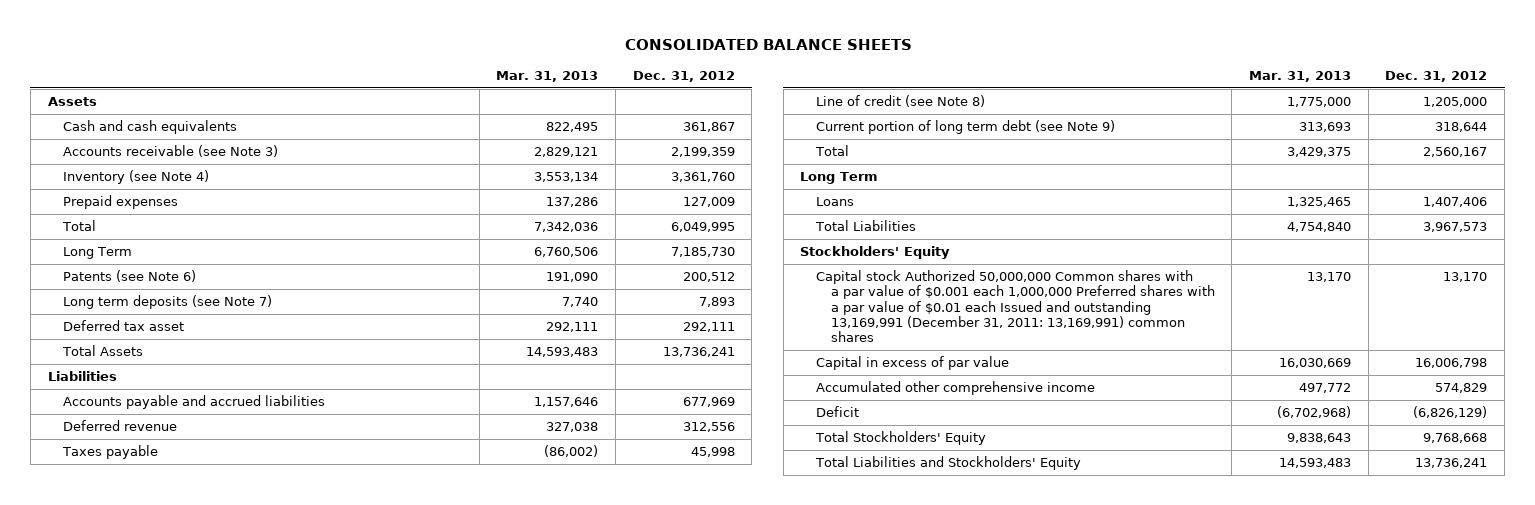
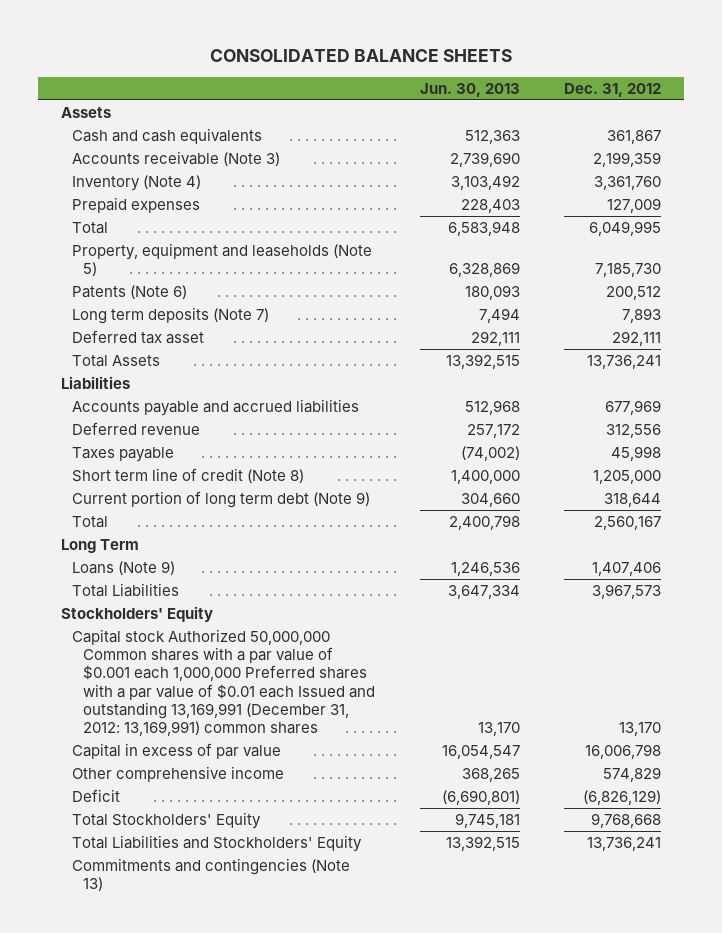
[496,70,599,82] Mar. 31, 2013 -> none
none -> [419,82,520,97] Jun. 30, 2013
[62,145,278,158] Accounts receivable (see Note 3) -> [71,150,280,166] Accounts receivable (Note 3)
[62,170,209,185] Inventory (see Note 4) -> [71,174,201,191] Inventory (Note 4)
[62,247,132,260] Long Term -> [71,242,372,277] Property, equipment and leaseholds (Note 5)
[62,270,196,283] Patents (see Note 6) -> [71,284,187,299] Patents (Note 6)
[62,295,272,310] Long term deposits (see Note 7) -> [71,306,269,324] Long term deposits (Note 7)
[815,95,985,108] Line of credit (see Note 8) -> [71,467,304,483] Short term line of credit (Note 8)
[815,120,1115,135] Current portion of long term debt (see Note 9) -> [71,490,370,508] Current portion of long term debt (Note 9)
[815,197,854,207] Loans -> [71,560,175,575] Loans (Note 9)
[815,270,1215,342] Capital stock Authorized 50,000,000 Common shares with a par value of $0.001 each 1,000,000 Preferred shares with a par value of $0.01 each Issued and outstanding 13,169,991 (December 31, 2011: 13,169,991) common shares -> [71,628,375,737] Capital stock Authorized 50,000,000 Common shares with a par value of $0.001 each 1,000,000 Preferred shares with a par value of $0.01 each Issued and outstanding 13,169,991 (December 31, 2012: 13,169,991) common shares
[815,381,1095,396] Accumulated other comprehensive income -> [71,765,284,782] Other comprehensive income
none -> [71,857,350,892] Commitments and contingencies (Note 13)

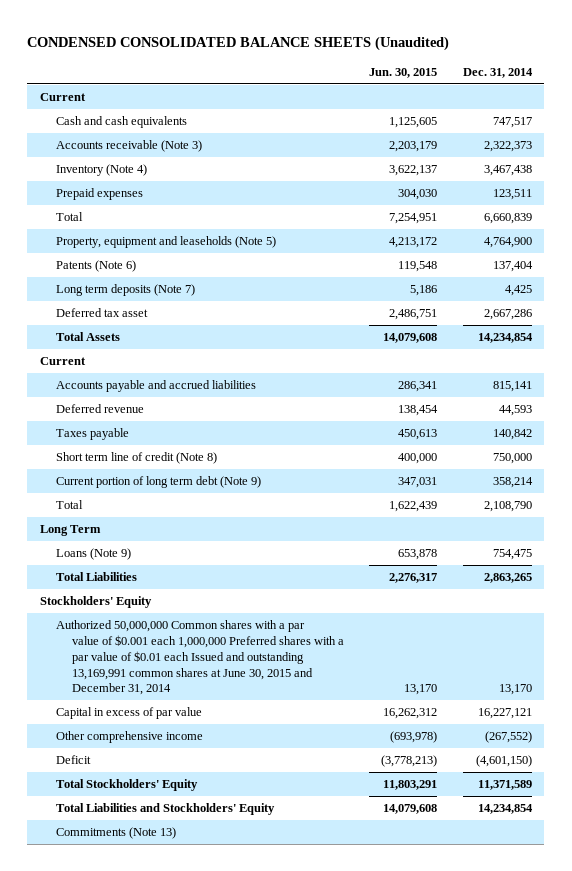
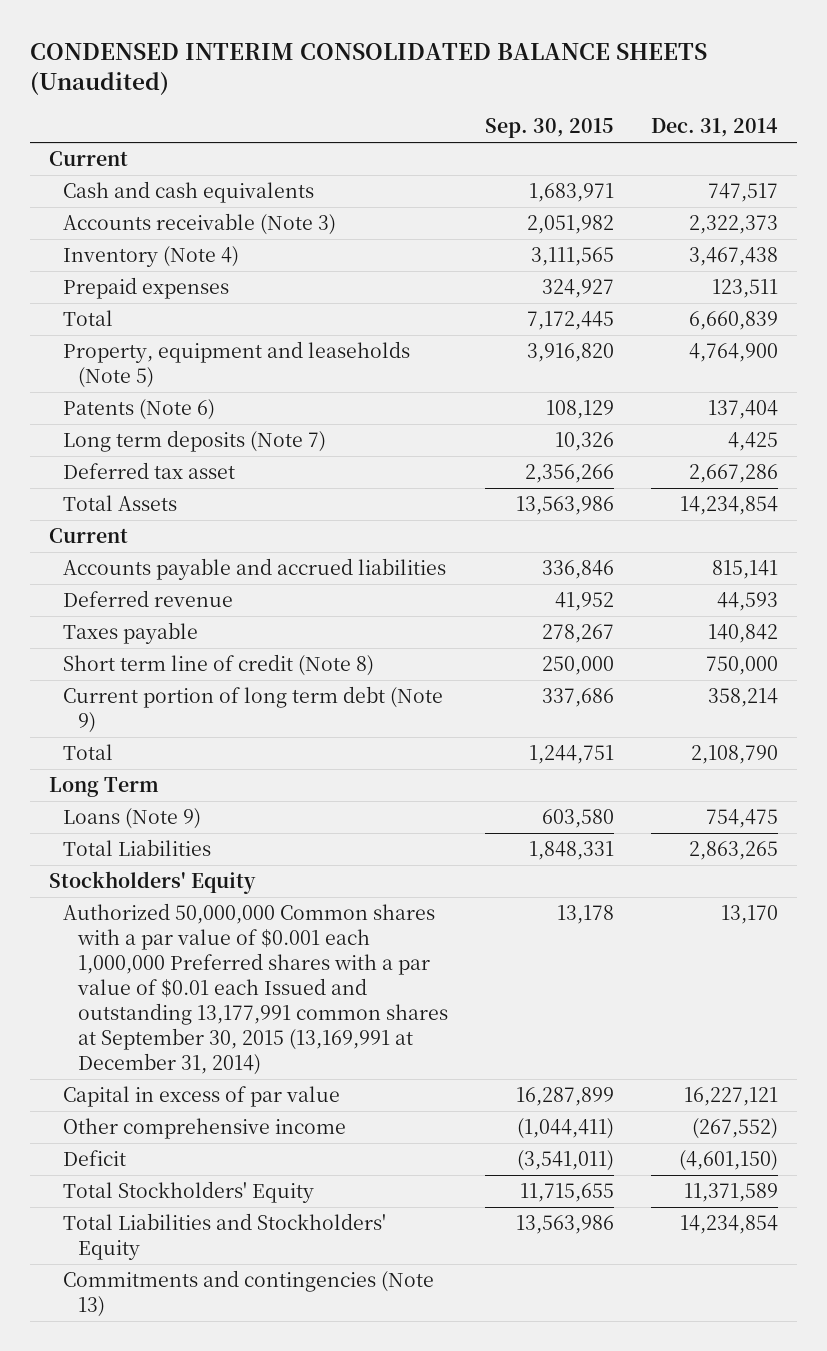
[27,35,450,51] CONDENSED CONSOLIDATED BALANCE SHEETS (Unaudited) -> [29,43,707,96] CONDENSED INTERIM CONSOLIDATED BALANCE SHEETS (Unaudited)
[369,67,438,78] Jun. 30, 2015 -> none
none -> [485,118,615,139] Sep. 30, 2015
[56,620,344,696] Authorized 50,000,000 Common shares with a par value of $0.001 each 1,000,000 Preferred shares with a par value of $0.01 each Issued and outstanding 13,169,991 common shares at June 30, 2015 and December 31, 2014 -> [63,903,448,1075] Authorized 50,000,000 Common shares with a par value of $0.001 each 1,000,000 Preferred shares with a par value of $0.01 each Issued and outstanding 13,177,991 common shares at September 30, 2015 (13,169,991 at December 31, 2014)
[56,827,177,840] Commitments (Note 13) -> [63,1270,435,1318] Commitments and contingencies (Note 13)

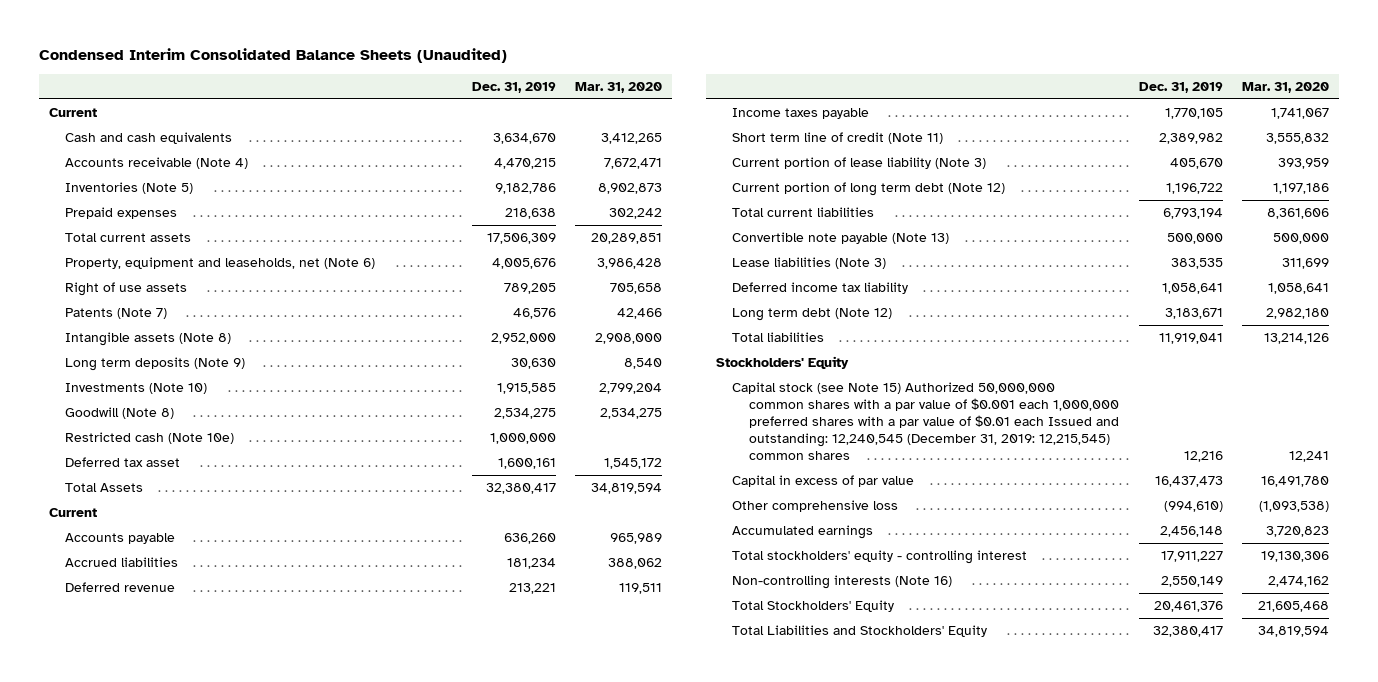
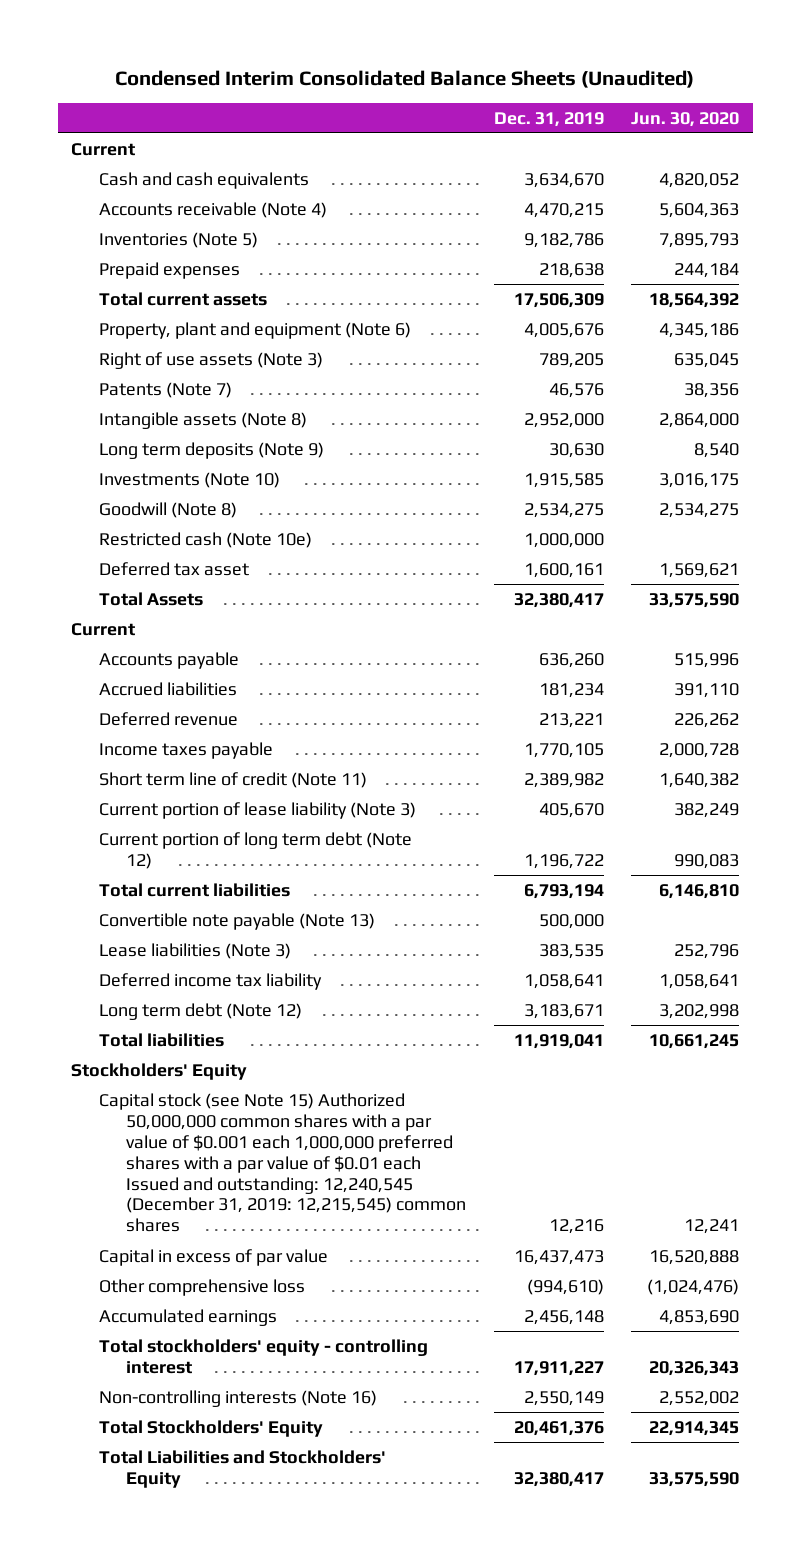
[575,81,663,93] Mar. 31, 2020 -> none
none -> [631,111,740,127] Jun. 30, 2020
[65,257,376,270] Property, equipment and leaseholds, net (Note 6) -> [98,321,411,339] Property, plant and equipment (Note 6)
[65,282,188,297] Right of use assets -> [98,351,323,369] Right of use assets (Note 3)

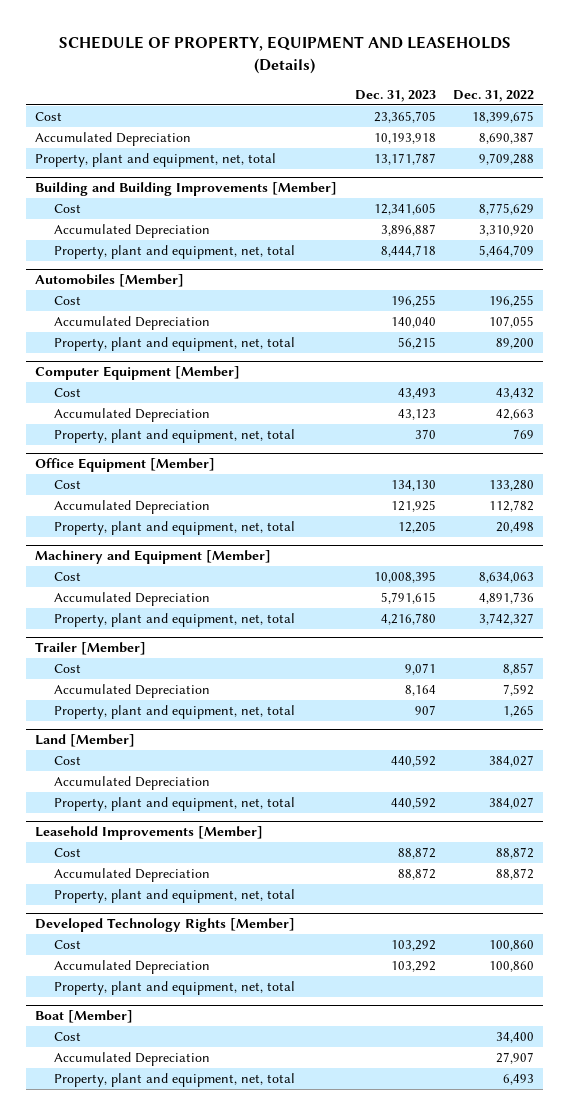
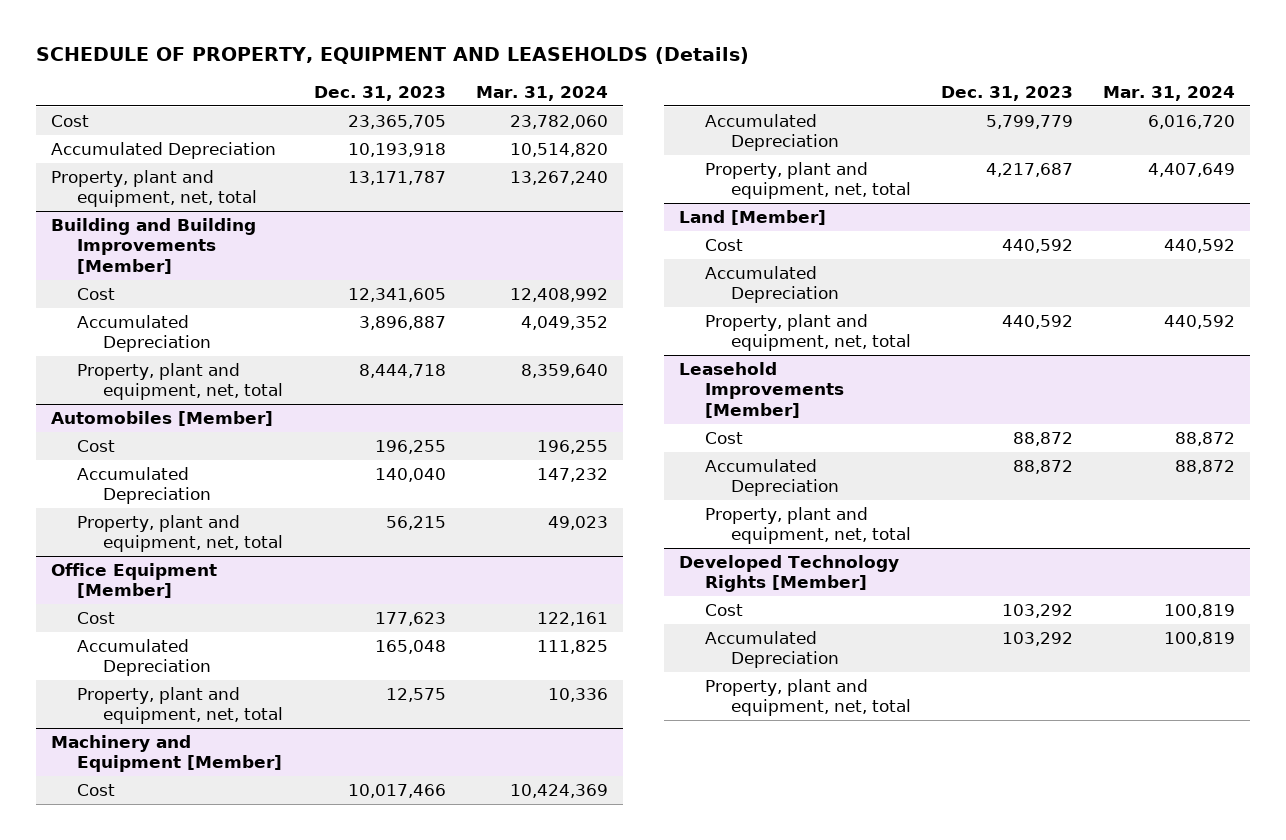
[452,89,534,102] Dec. 31, 2022 -> none
none -> [475,85,608,101] Mar. 31, 2024
[35,366,241,381] Computer Equipment [Member] -> none
[53,387,81,397] Cost -> none
[53,407,210,422] Accumulated Depreciation -> none
[53,428,295,443] Property, plant and equipment, net, total -> none
[390,479,436,491] 134,130 -> [374,611,446,626] 177,623
[390,499,436,512] 121,925 -> [374,639,446,654] 165,048
[397,520,436,533] 12,205 -> [385,687,446,702] 12,575
[35,642,147,656] Trailer [Member] -> none
[53,663,81,673] Cost -> none
[53,683,210,698] Accumulated Depreciation -> none
[53,704,295,719] Property, plant and equipment, net, total -> none
[373,570,436,583] 10,008,395 -> [347,783,446,798] 10,017,466
[380,591,436,604] 5,791,615 -> [985,114,1073,129] 5,799,779
[380,612,436,625] 4,216,780 -> [985,162,1073,177] 4,217,687
[35,1010,134,1024] Boat [Member] -> none
[53,1031,81,1041] Cost -> none
[53,1051,210,1066] Accumulated Depreciation -> none
[53,1072,295,1087] Property, plant and equipment, net, total -> none

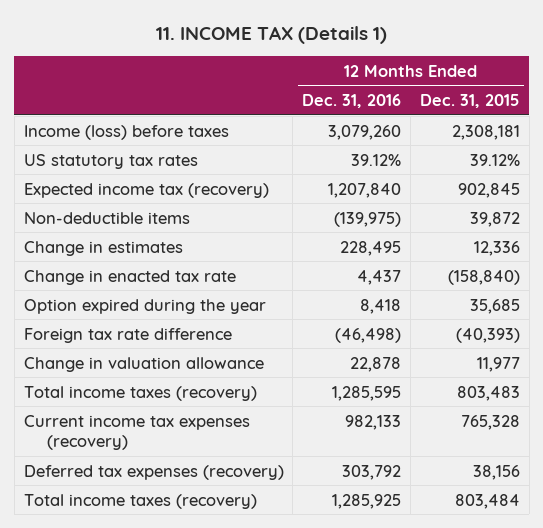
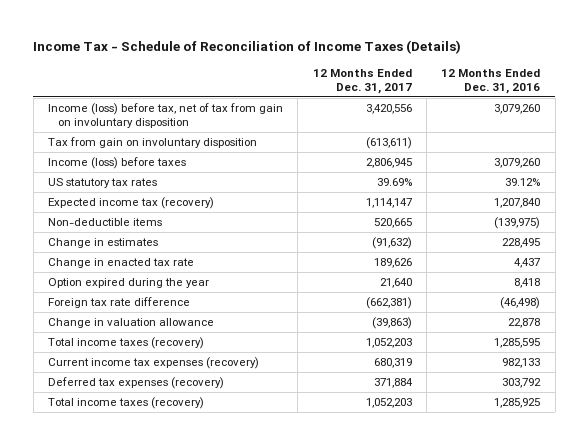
[155,25,387,44] 11. INCOME TAX (Details 1) -> [33,40,462,55] Income Tax - Schedule of Reconciliation of Income Taxes (Details)
[419,94,520,109] Dec. 31, 2015 -> none
none -> [312,69,412,94] 12 Months Ended Dec. 31, 2017
none -> [47,103,283,129] Income (loss) before tax, net of tax from gain on involuntary disposition
none -> [47,137,257,149] Tax from gain on involuntary disposition

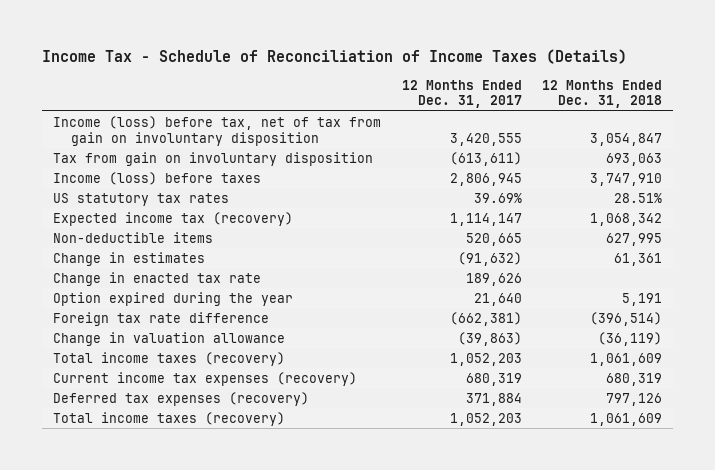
[441,69,541,94] 12 Months Ended Dec. 31, 2016 -> none
none -> [542,79,663,109] 12 Months Ended Dec. 31, 2018
[365,104,412,115] 3,420,556 -> [449,132,522,146] 3,420,555

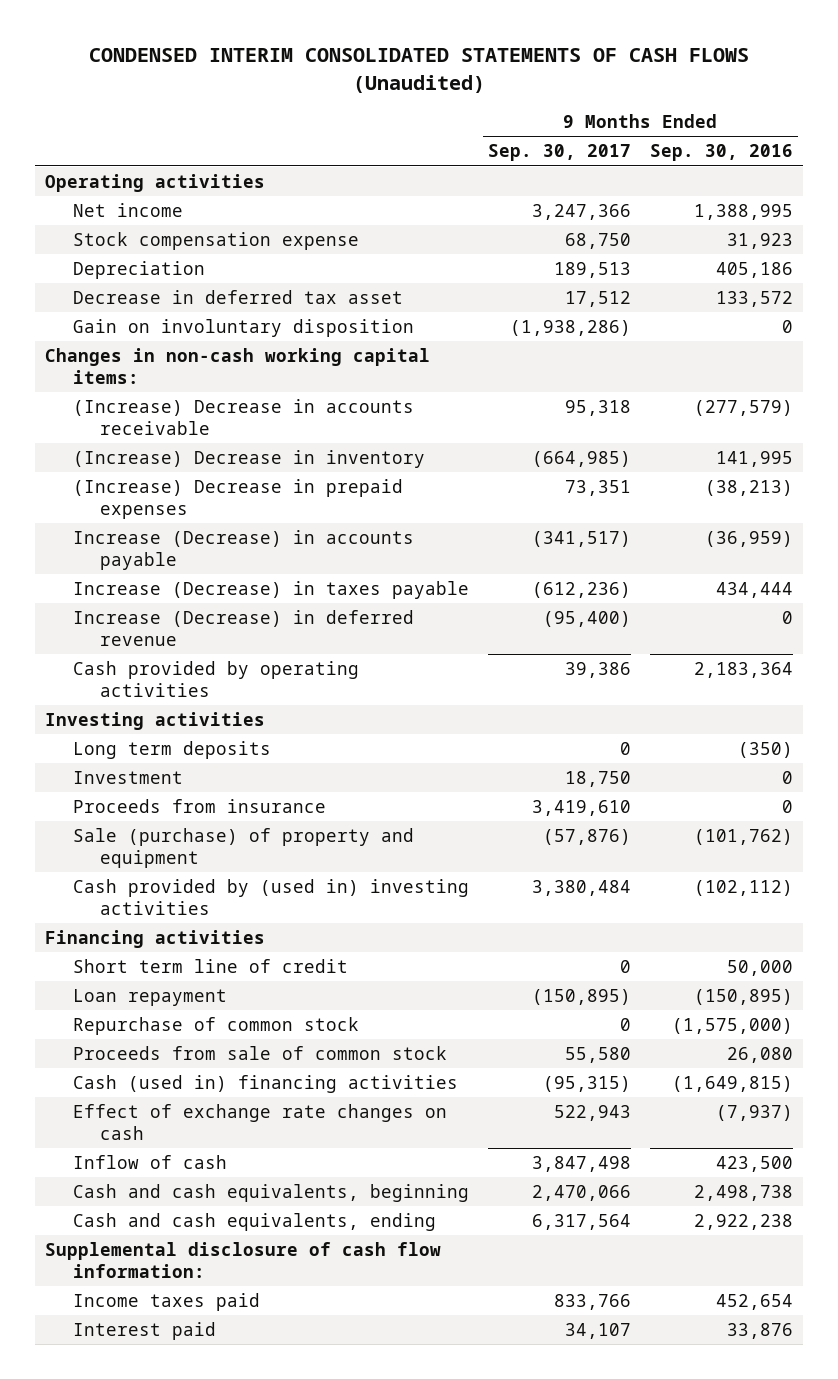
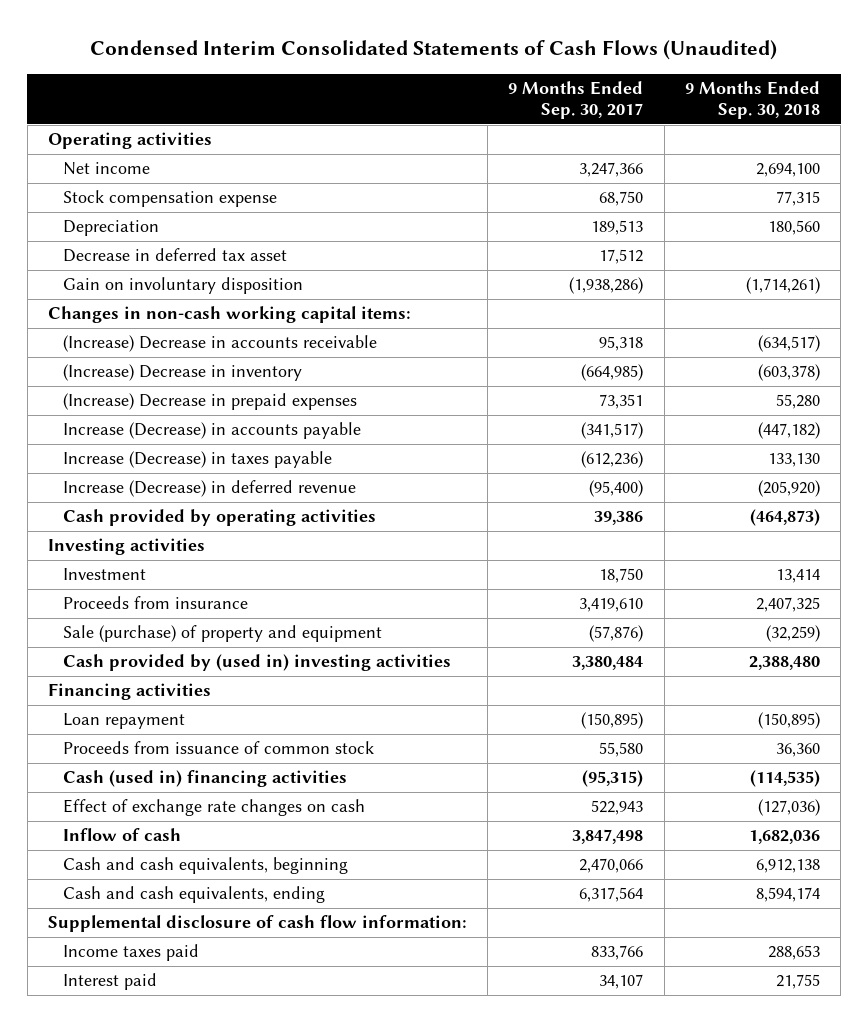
[88,48,749,93] CONDENSED INTERIM CONSOLIDATED STATEMENTS OF CASH FLOWS (Unaudited) -> [89,40,777,61] Condensed Interim Consolidated Statements of Cash Flows (Unaudited)
[650,144,794,162] Sep. 30, 2016 -> none
none -> [684,80,820,120] 9 Months Ended Sep. 30, 2018
[72,740,271,759] Long term deposits -> none
[72,958,348,973] Short term line of credit -> none
[72,1016,359,1035] Repurchase of common stock -> none
[72,1045,447,1060] Proceeds from sale of common stock -> [63,741,375,755] Proceeds from issuance of common stock

